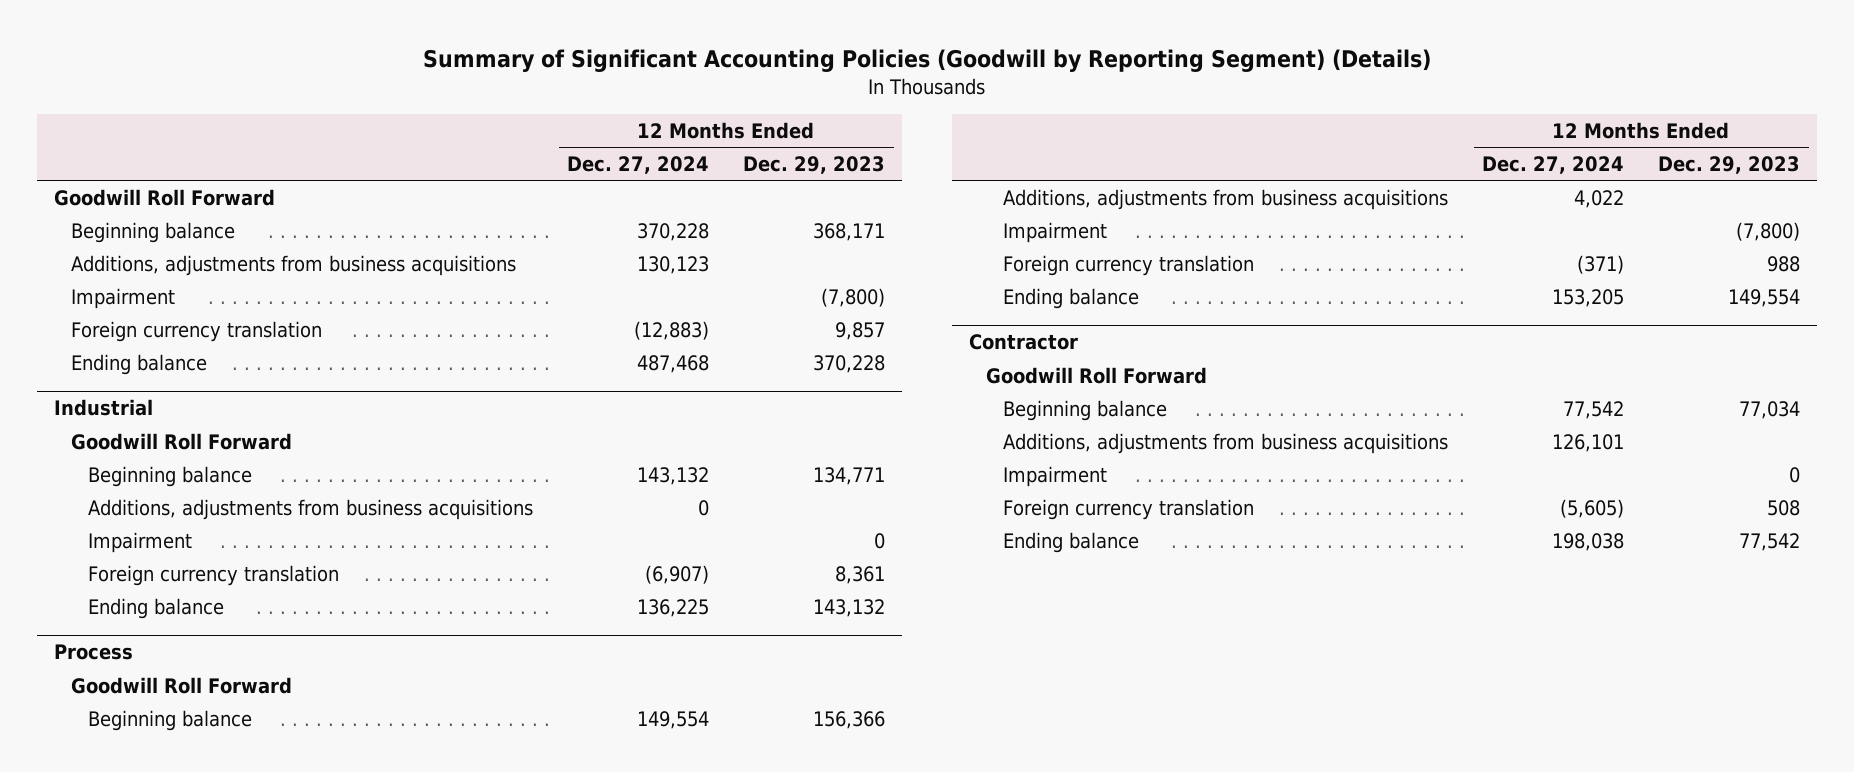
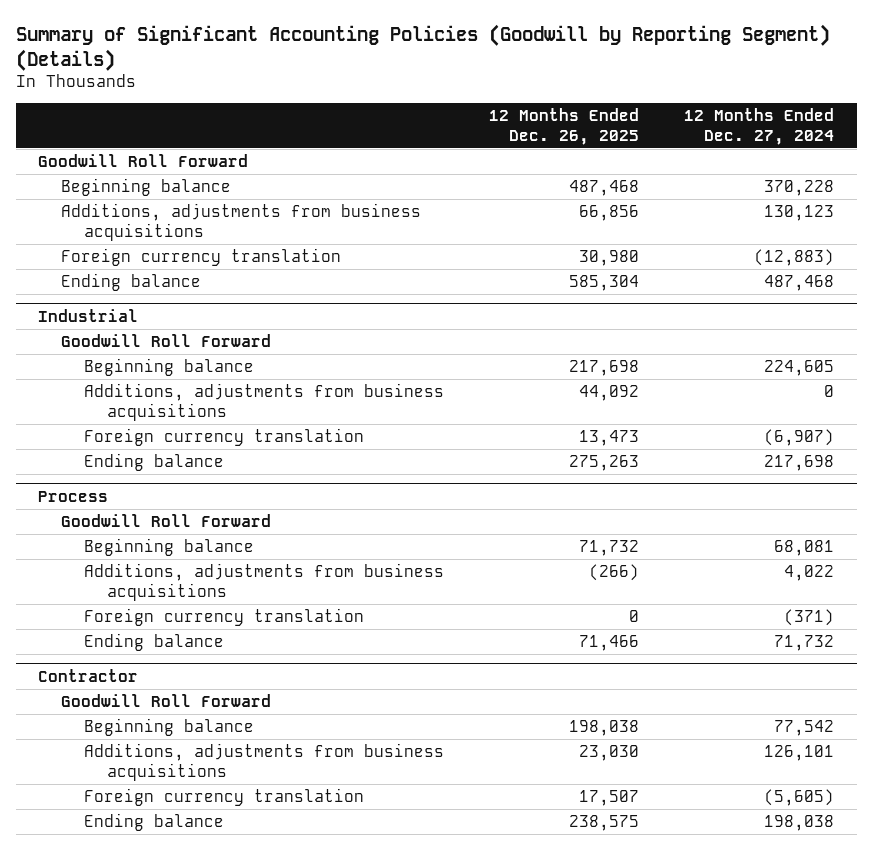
[743,156,886,175] Dec. 29, 2023 -> none
none -> [488,108,639,146] 12 Months Ended Dec. 26, 2025
[70,287,175,309] Impairment -> none
[637,466,710,485] 143,132 -> [764,359,835,376] 224,605
[88,531,193,553] Impairment -> none
[637,598,710,617] 136,225 -> [764,454,835,471] 217,698
[637,710,710,729] 149,554 -> [774,539,835,556] 68,081
[1003,221,1108,243] Impairment -> none
[1552,288,1625,307] 153,205 -> [774,634,835,651] 71,732
[1003,465,1108,487] Impairment -> none

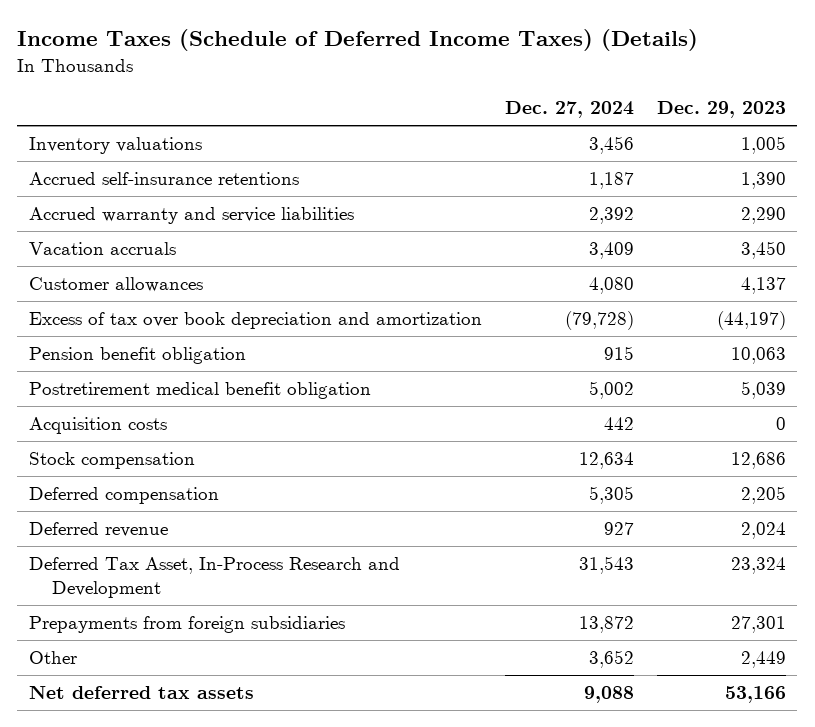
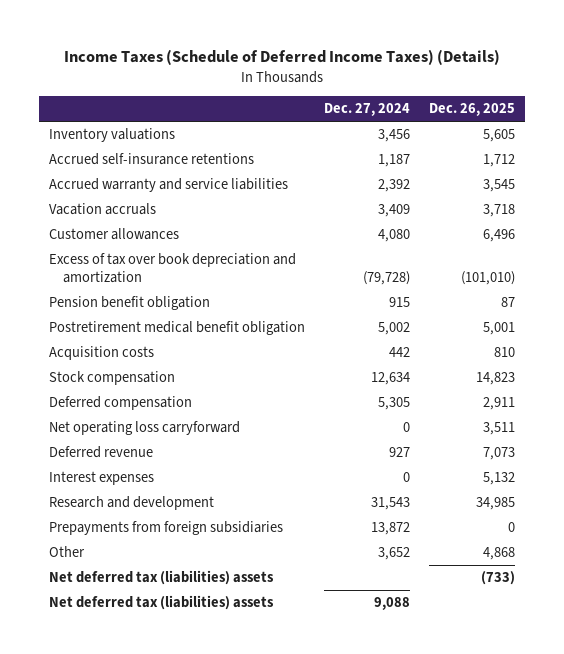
[656,101,786,119] Dec. 29, 2023 -> none
none -> [429,103,516,117] Dec. 26, 2025
none -> [48,421,240,436] Net operating loss carryforward
none -> [48,471,154,486] Interest expenses
[28,556,400,598] Deferred Tax Asset, In-Process Research and Development -> [48,496,214,511] Research and development
none -> [48,570,274,586] Net deferred tax (liabilities) assets
[28,685,254,699] Net deferred tax assets -> [48,595,274,611] Net deferred tax (liabilities) assets

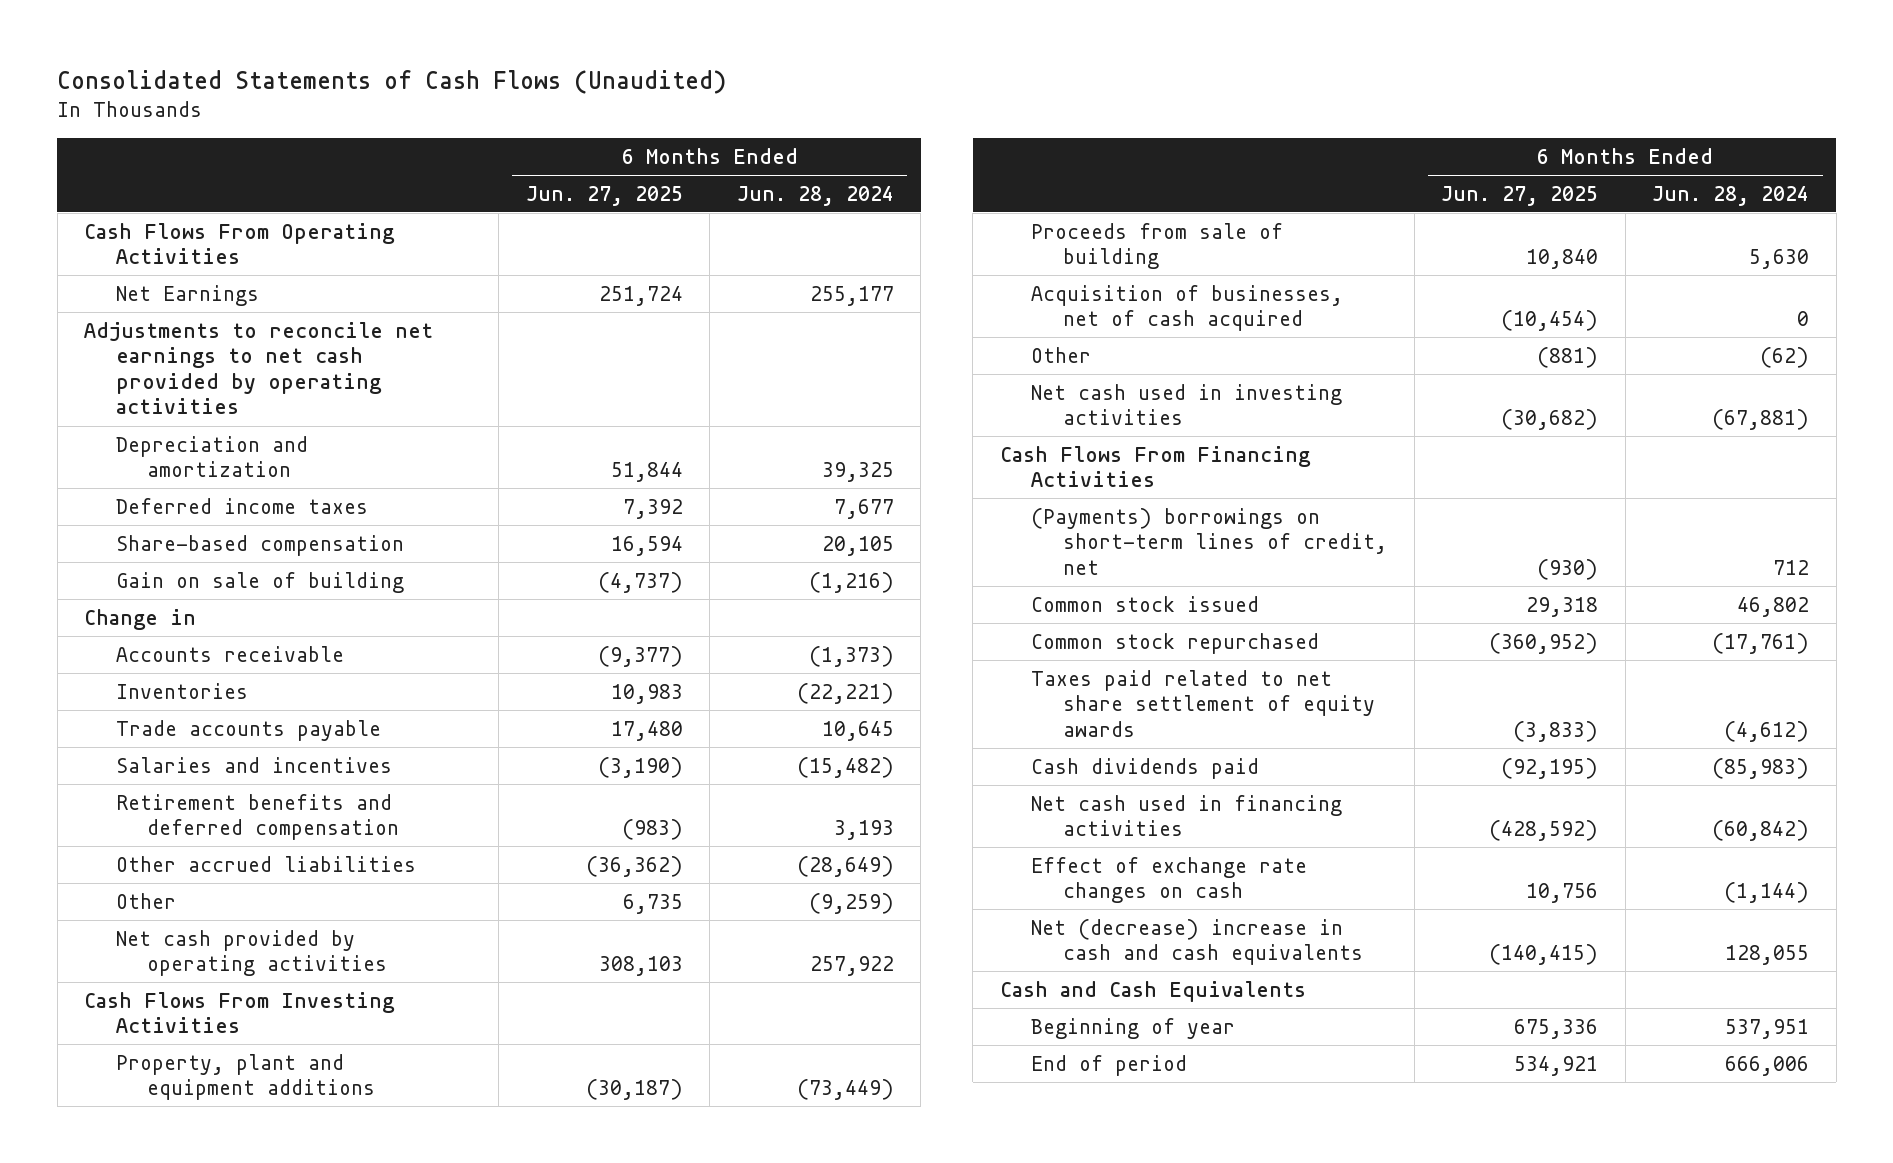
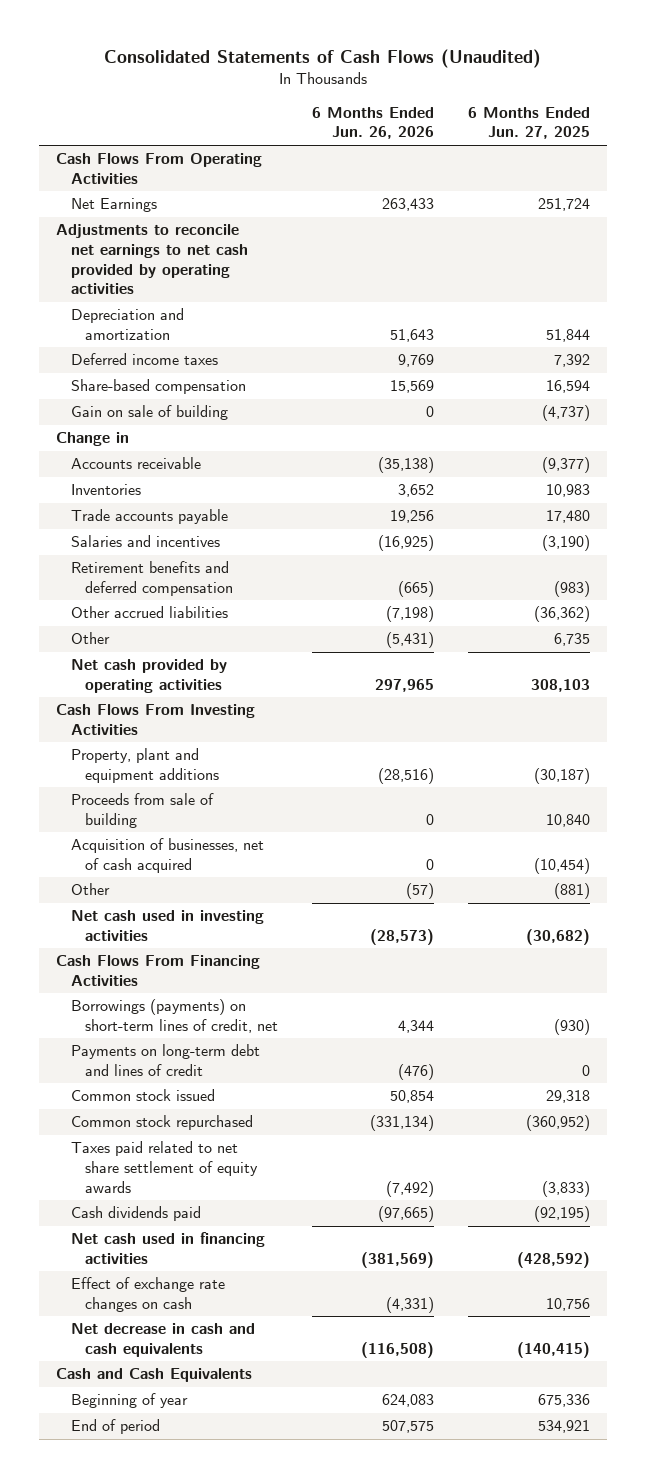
[736,185,894,206] Jun. 28, 2024 -> none
none -> [311,106,434,140] 6 Months Ended Jun. 26, 2026
[1031,507,1388,575] (Payments) borrowings on short-term lines of credit, net -> [70,999,278,1033] Borrowings (payments) on short-term lines of credit, net
none -> [70,1044,260,1076] Payments on long-term debt and lines of credit
[1031,918,1364,966] Net (decrease) increase in cash and cash equivalents -> [70,1323,255,1357] Net decrease in cash and cash equivalents

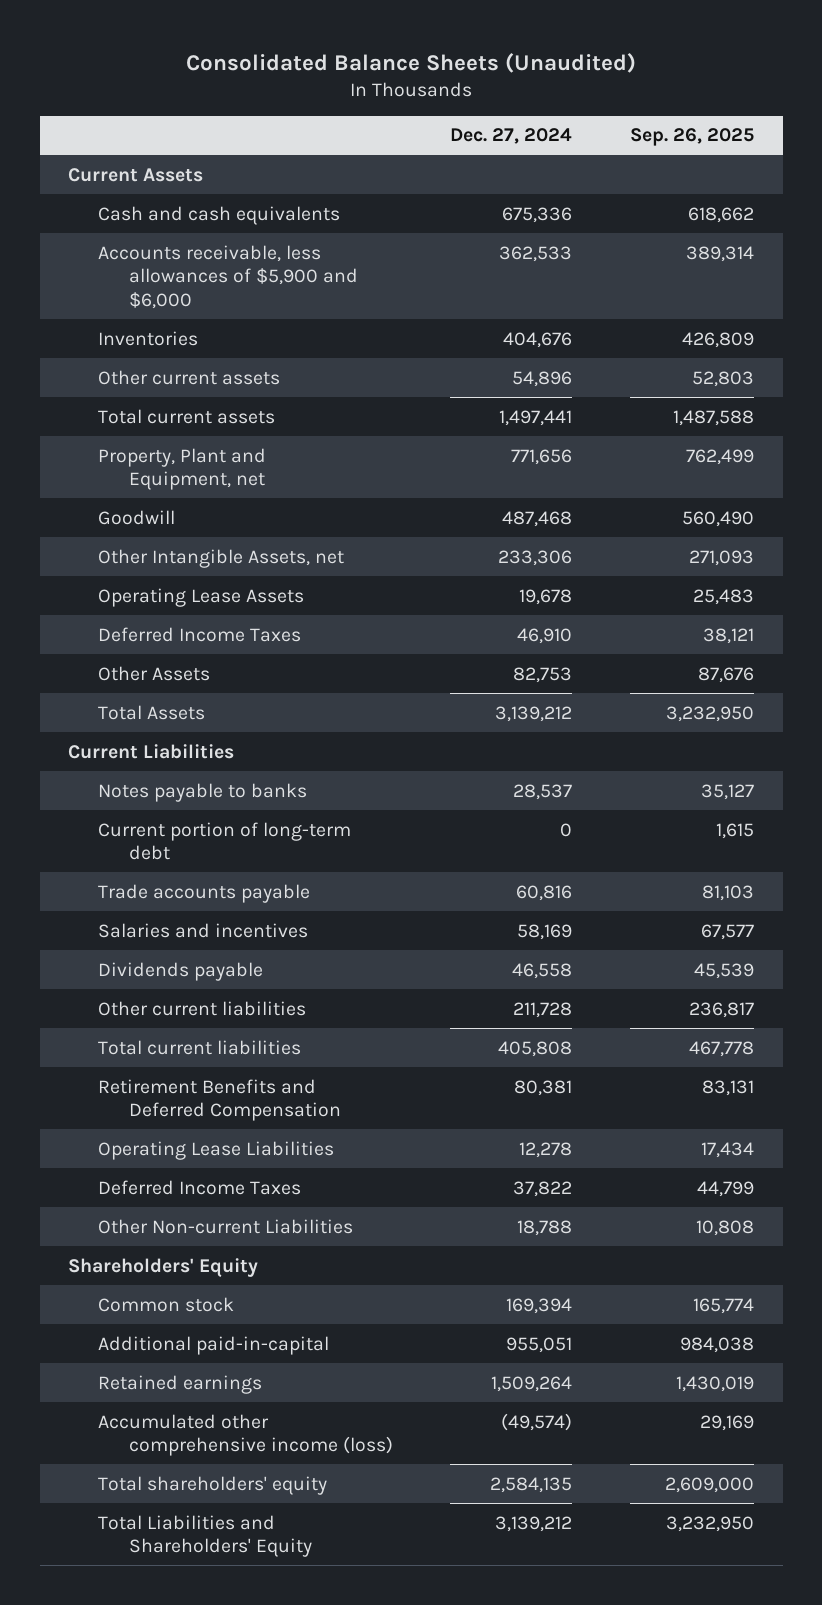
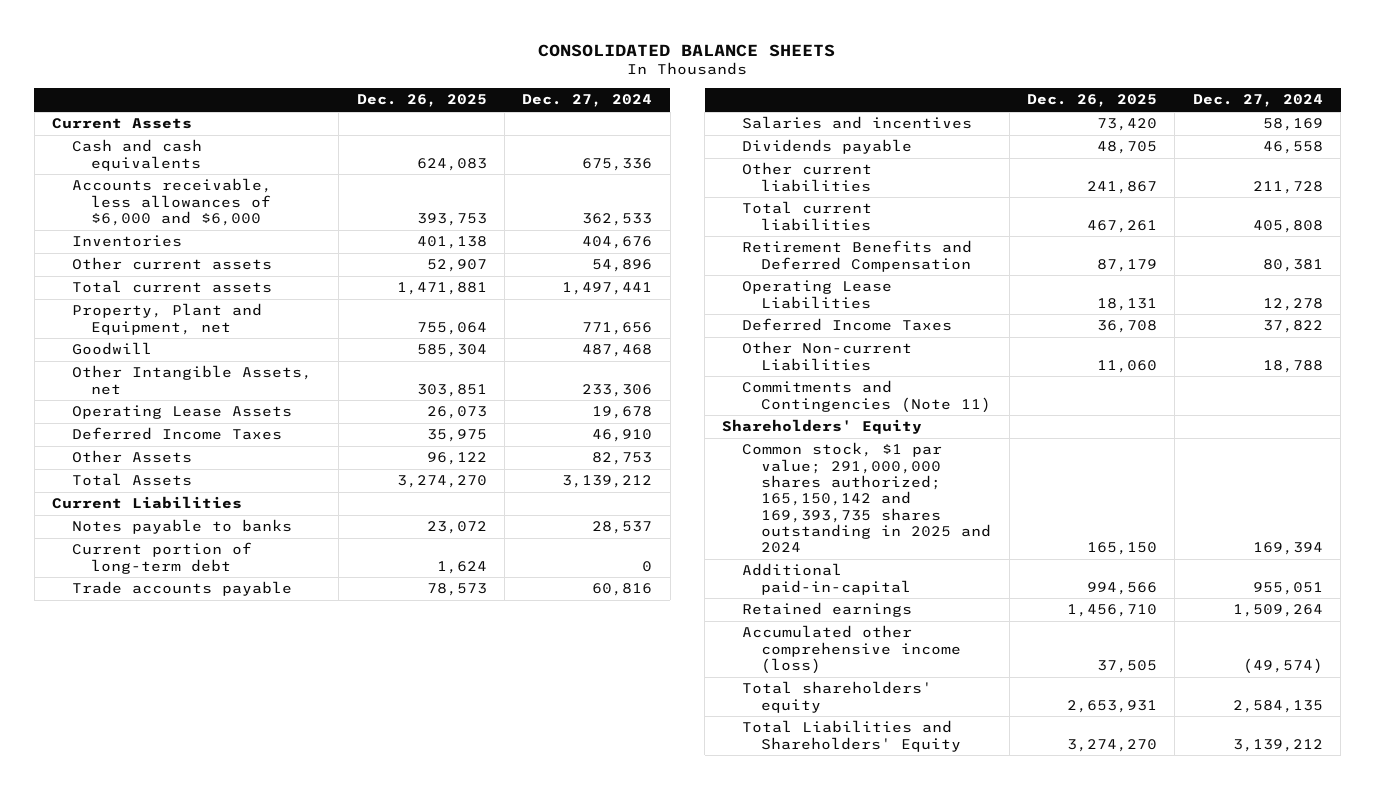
[186,52,637,73] Consolidated Balance Sheets (Unaudited) -> [538,43,836,57] CONSOLIDATED BALANCE SHEETS
[629,128,754,147] Sep. 26, 2025 -> none
none -> [356,94,487,108] Dec. 26, 2025
[98,244,358,309] Accounts receivable, less allowances of $5,900 and $6,000 -> [71,178,272,226] Accounts receivable, less allowances of $6,000 and $6,000
none -> [741,380,992,413] Commitments and Contingencies (Note 11)
[98,1296,235,1312] Common stock -> [741,442,992,554] Common stock, $1 par value; 291,000,000 shares authorized; 165,150,142 and 169,393,735 shares outstanding in 2025 and 2024

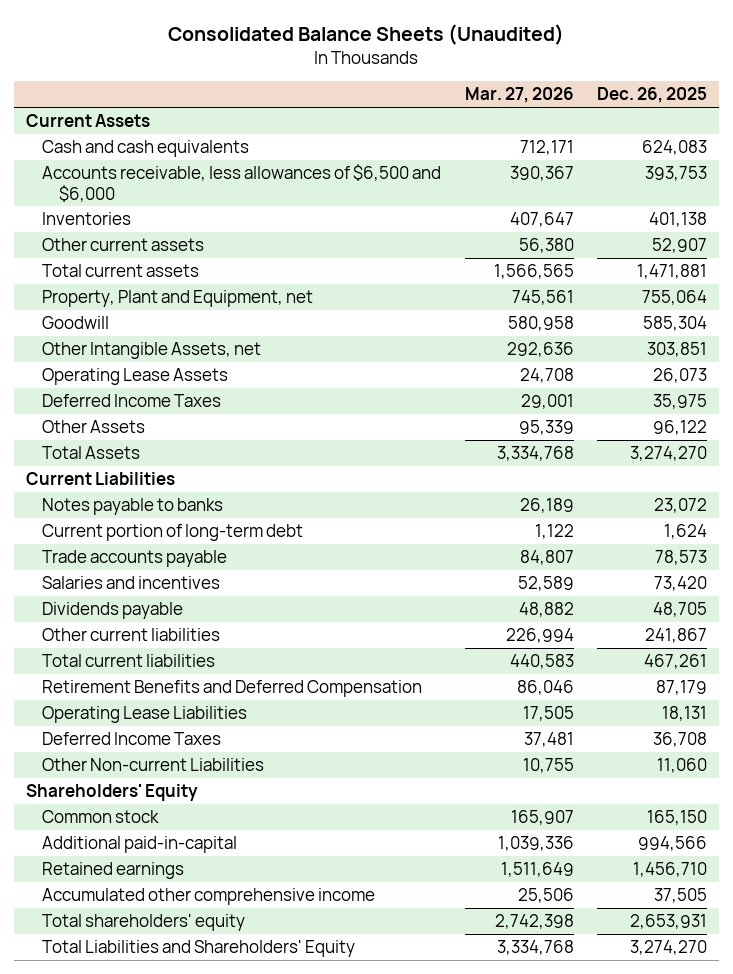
[538,43,836,57] CONSOLIDATED BALANCE SHEETS -> [168,23,565,45] Consolidated Balance Sheets (Unaudited)
[522,94,653,108] Dec. 27, 2024 -> none
none -> [464,87,574,104] Mar. 27, 2026
[71,178,272,226] Accounts receivable, less allowances of $6,000 and $6,000 -> [42,164,442,202] Accounts receivable, less allowances of $6,500 and $6,000
[741,380,992,413] Commitments and Contingencies (Note 11) -> none
[741,442,992,554] Common stock, $1 par value; 291,000,000 shares authorized; 165,150,142 and 169,393,735 shares outstanding in 2025 and 2024 -> [42,810,160,824] Common stock
[741,625,962,674] Accumulated other comprehensive income (loss) -> [42,888,376,906] Accumulated other comprehensive income

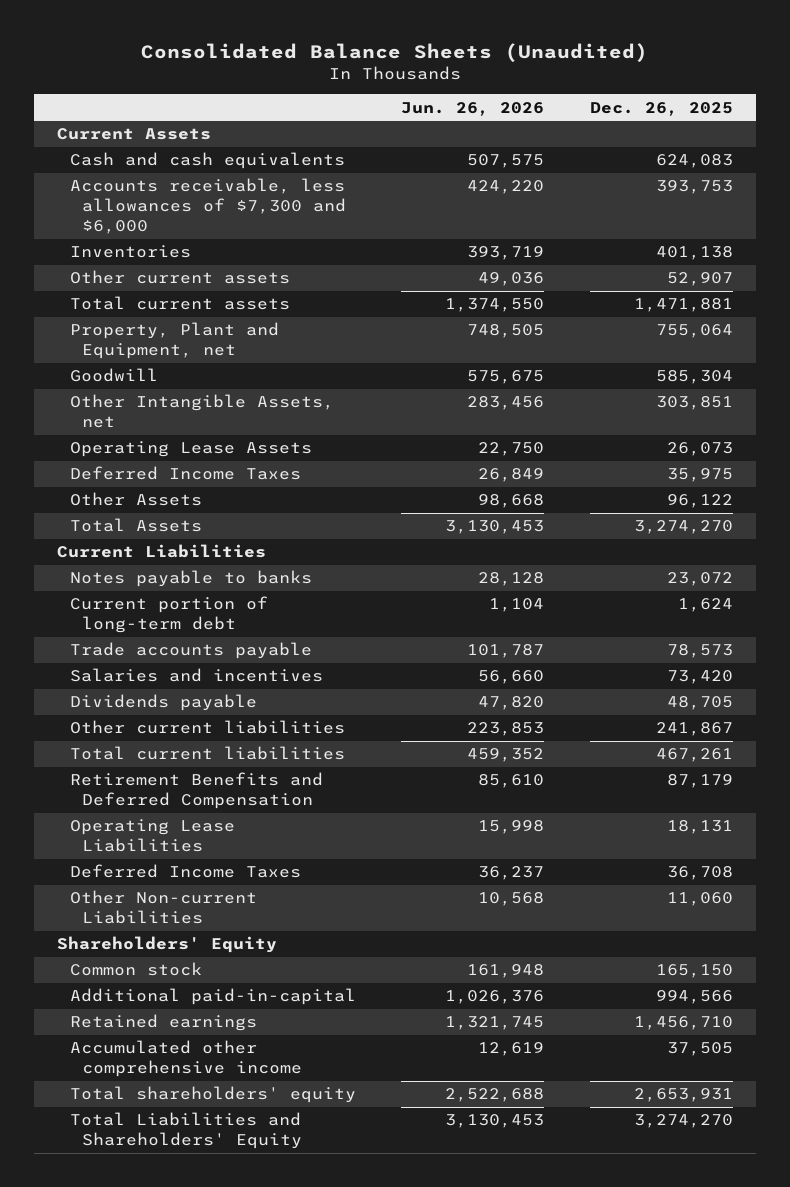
[464,87,574,104] Mar. 27, 2026 -> none
none -> [401,101,545,116] Jun. 26, 2026
[42,164,442,202] Accounts receivable, less allowances of $6,500 and $6,000 -> [69,178,347,234] Accounts receivable, less allowances of $7,300 and $6,000

